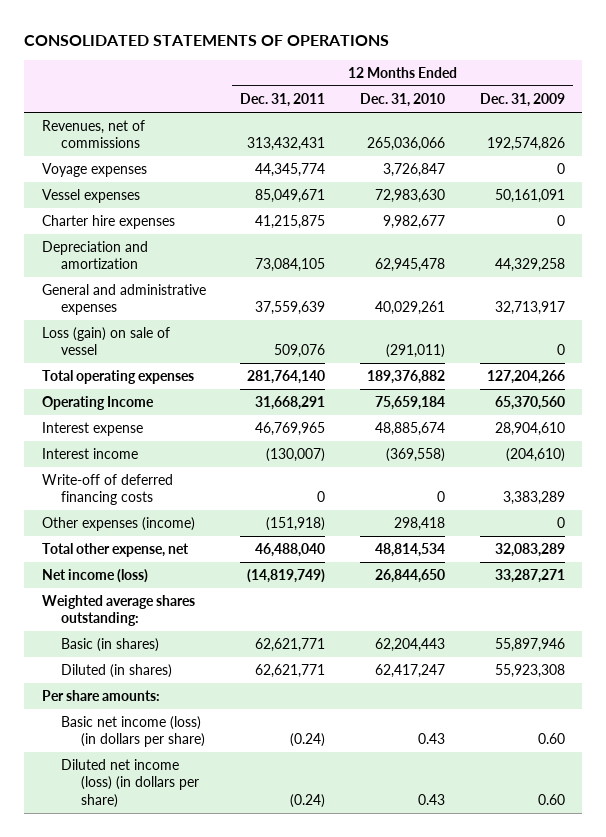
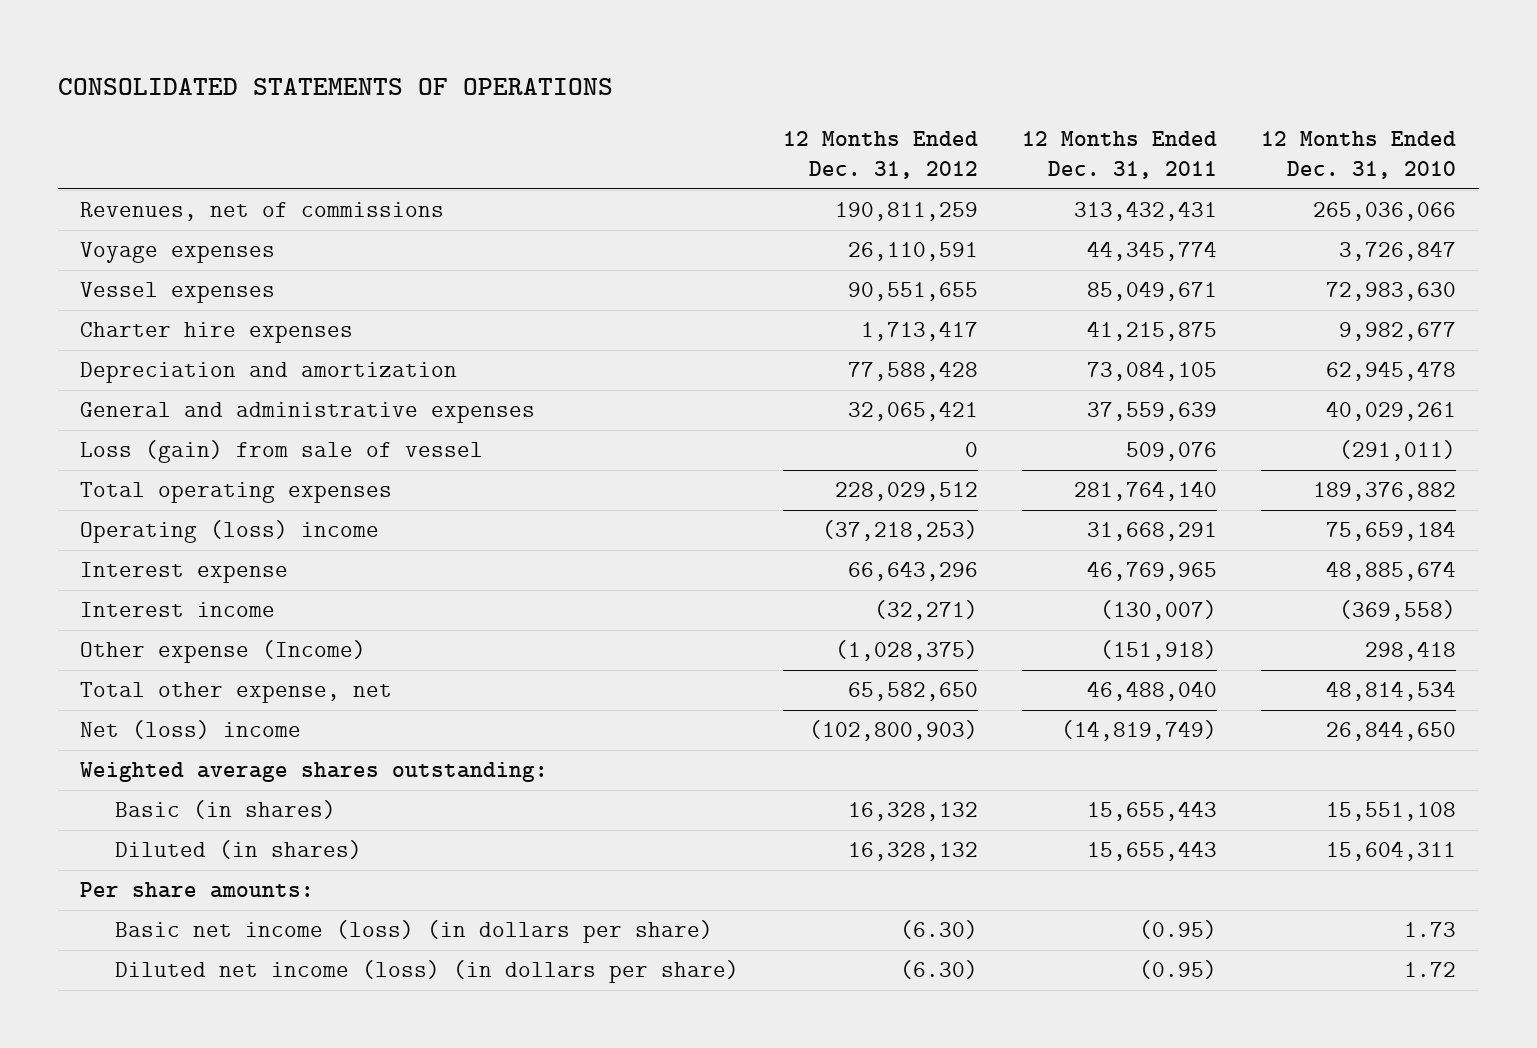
[479,93,565,108] Dec. 31, 2009 -> none
none -> [782,131,978,180] 12 Months Ended Dec. 31, 2012
[41,327,170,356] Loss (gain) on sale of vessel -> [80,440,484,464] Loss (gain) from sale of vessel
[41,396,154,411] Operating Income -> [80,520,380,544] Operating (loss) income
[41,474,173,506] Write-off of deferred financing costs -> none
[41,517,195,532] Other expenses (income) -> [80,640,367,664] Other expense (Income)
[41,569,148,584] Net income (loss) -> [80,720,302,740] Net (loss) income
[255,638,326,653] 62,621,771 -> [1087,801,1218,822] 15,655,443
[375,638,446,653] 62,204,443 -> [1326,802,1457,822] 15,551,108
[255,664,326,679] 62,621,771 -> [1087,841,1218,862] 15,655,443
[375,664,446,679] 62,417,247 -> [1326,841,1457,862] 15,604,311
[290,733,326,748] (0.24) -> [1139,920,1218,940] (0.95)
[418,733,446,745] 0.43 -> [1404,922,1457,938] 1.73
[290,793,326,808] (0.24) -> [1139,960,1218,980] (0.95)
[418,793,446,805] 0.43 -> [1404,962,1457,978] 1.72

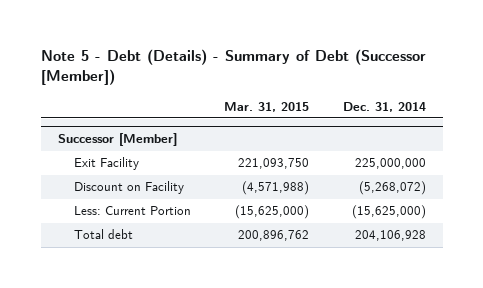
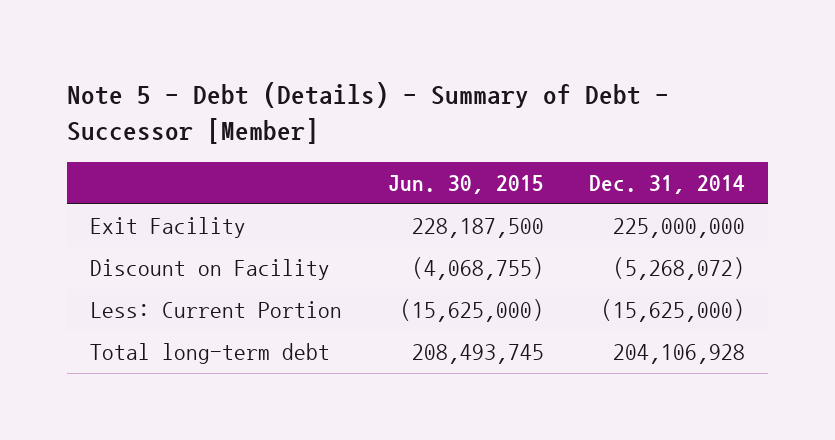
[40,48,426,86] Note 5 - Debt (Details) - Summary of Debt (Successor [Member]) -> [66,81,669,144] Note 5 - Debt (Details) - Summary of Debt - Successor [Member]
[224,101,310,112] Mar. 31, 2015 -> none
none -> [387,175,544,195] Jun. 30, 2015
[57,133,177,147] Successor [Member] -> none
[73,229,133,240] Total debt -> [89,343,330,365] Total long-term debt

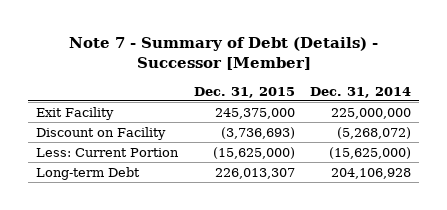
[66,81,669,144] Note 5 - Debt (Details) - Summary of Debt - Successor [Member] -> [68,36,378,70] Note 7 - Summary of Debt (Details) - Successor [Member]
[387,175,544,195] Jun. 30, 2015 -> none
none -> [193,86,295,98] Dec. 31, 2015
[89,343,330,365] Total long-term debt -> [35,166,140,180] Long-term Debt

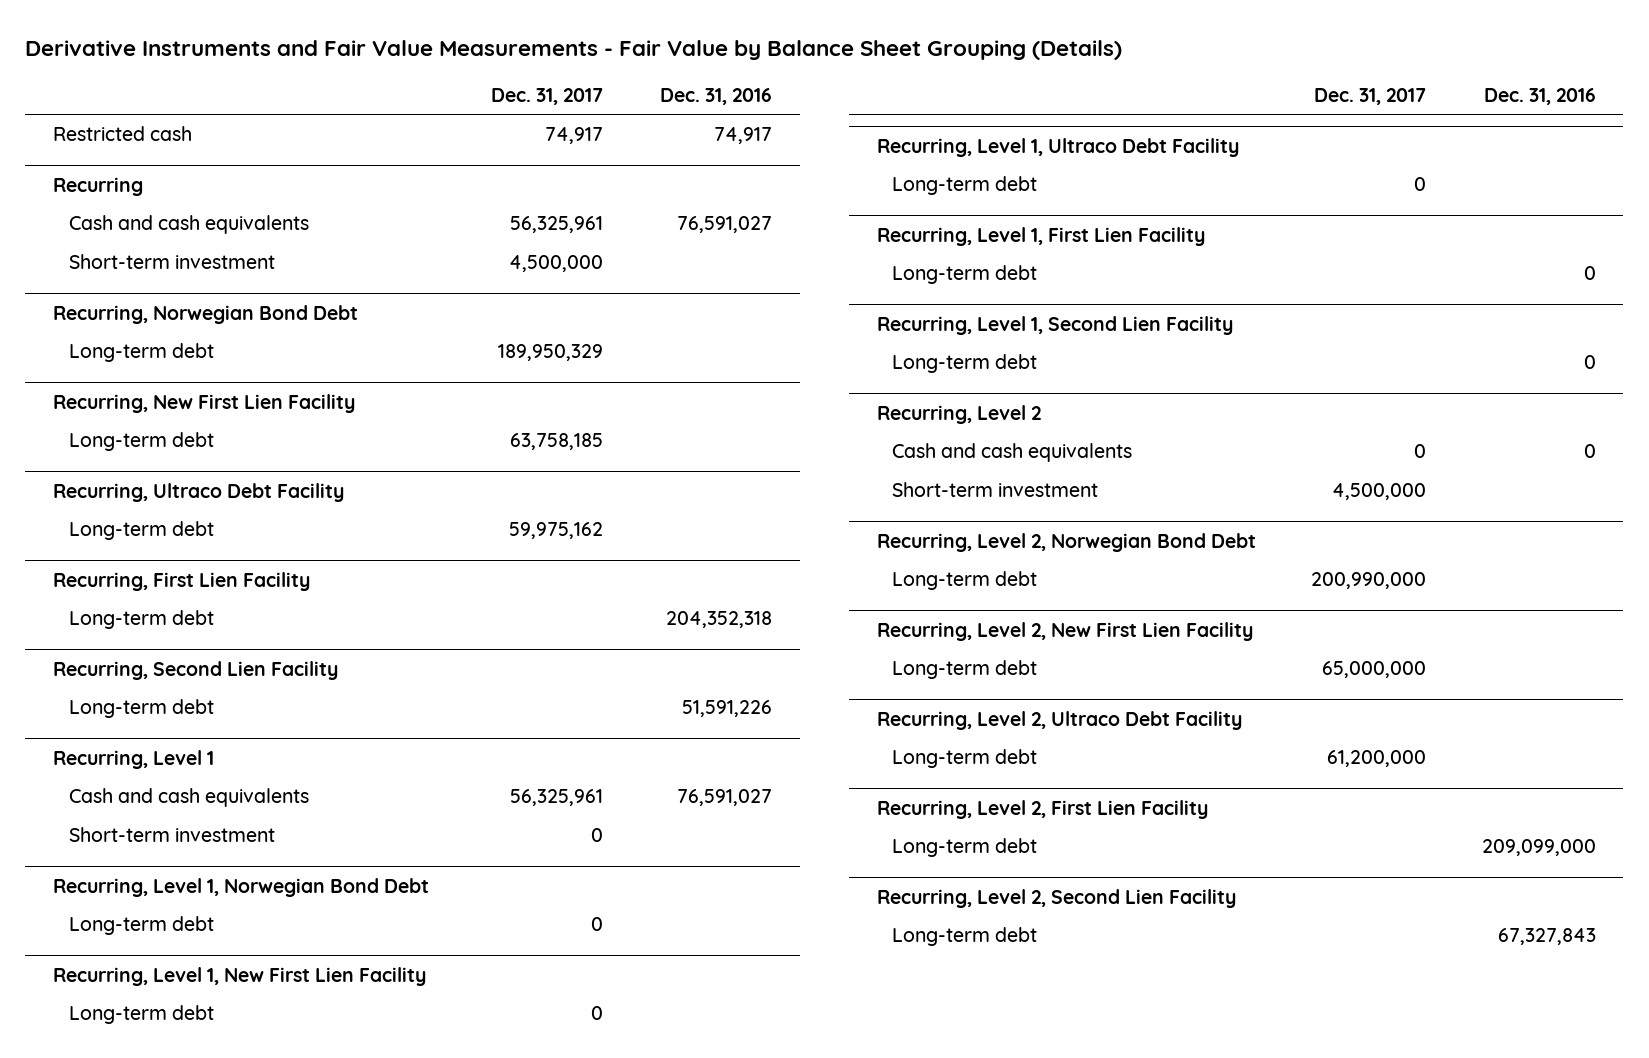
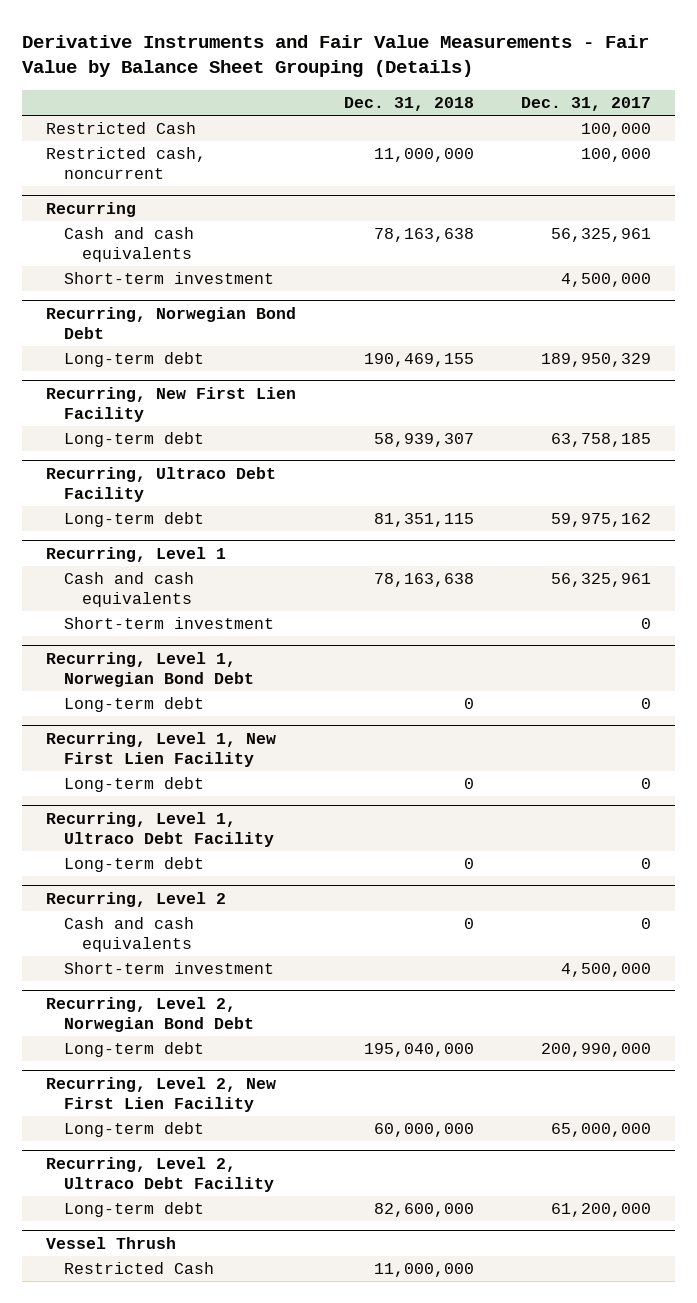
[660,87,773,105] Dec. 31, 2016 -> none
none -> [343,97,474,112] Dec. 31, 2018
[53,126,193,142] Restricted cash -> [45,122,196,135] Restricted Cash
[544,127,603,145] 74,917 -> [581,123,652,138] 100,000
none -> [45,147,206,179] Restricted cash, noncurrent
[53,571,311,591] Recurring, First Lien Facility -> none
[68,610,214,630] Long-term debt -> none
[53,660,339,680] Recurring, Second Lien Facility -> none
[68,699,214,719] Long-term debt -> none
[876,226,1205,246] Recurring, Level 1, First Lien Facility -> none
[892,265,1038,285] Long-term debt -> none
[876,315,1233,335] Recurring, Level 1, Second Lien Facility -> none
[892,354,1038,374] Long-term debt -> none
[876,799,1208,819] Recurring, Level 2, First Lien Facility -> none
[892,838,1038,858] Long-term debt -> none
[876,888,1236,908] Recurring, Level 2, Second Lien Facility -> none
[892,927,1038,947] Long-term debt -> none
none -> [45,1236,176,1249] Vessel Thrush
none -> [63,1262,214,1275] Restricted Cash

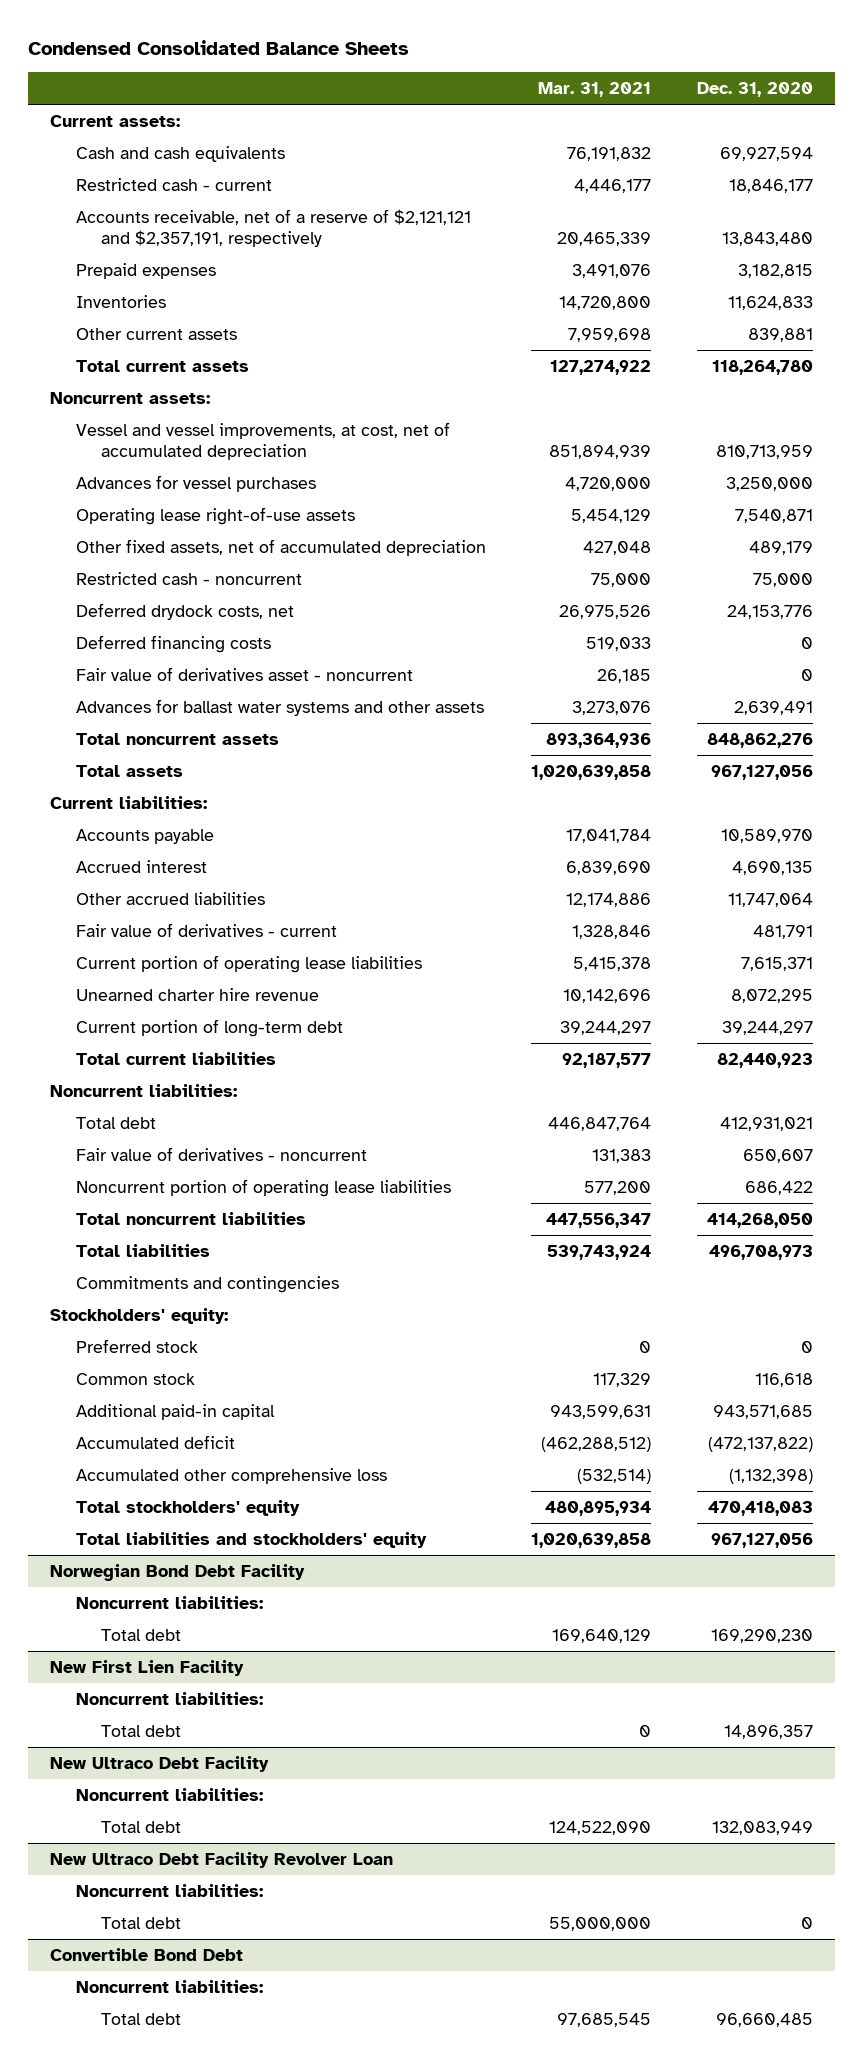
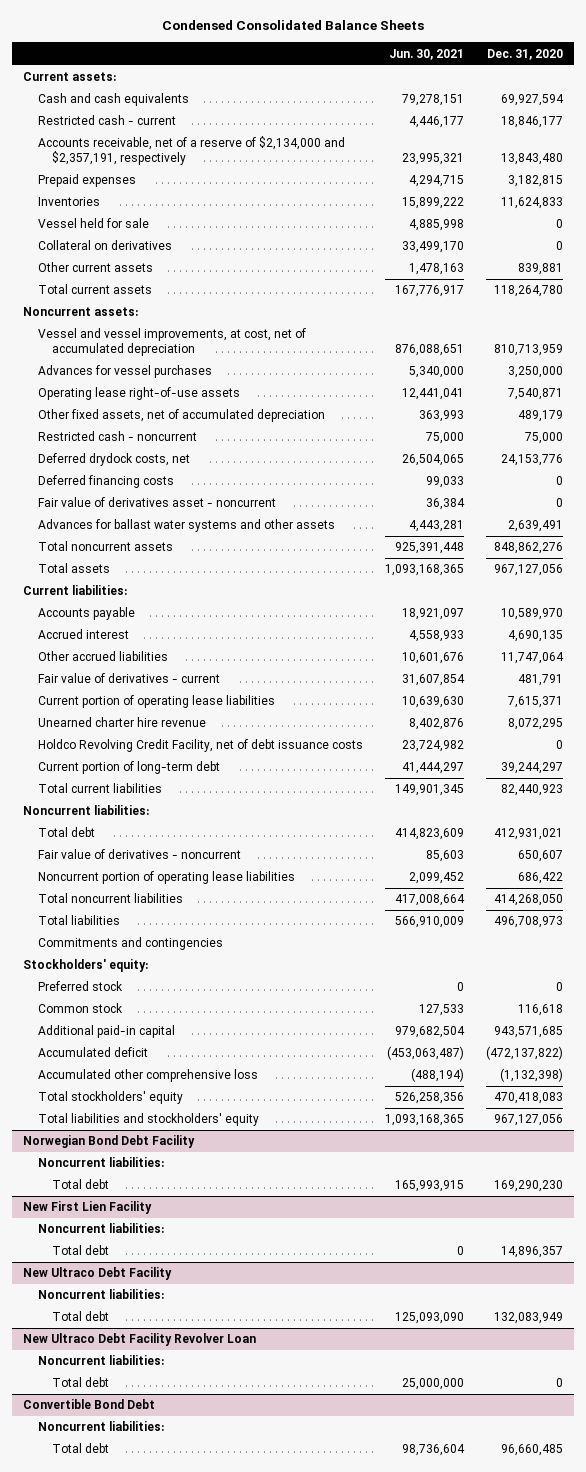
[538,82,652,98] Mar. 31, 2021 -> none
none -> [388,48,464,60] Jun. 30, 2021
[75,208,471,247] Accounts receivable, net of a reserve of $2,121,121 and $2,357,191, respectively -> [37,136,345,166] Accounts receivable, net of a reserve of $2,134,000 and $2,357,191, respectively
none -> [37,218,149,229] Vessel held for sale
none -> [37,240,172,251] Collateral on derivatives
none -> [37,739,363,753] Holdco Revolving Credit Facility, net of debt issuance costs

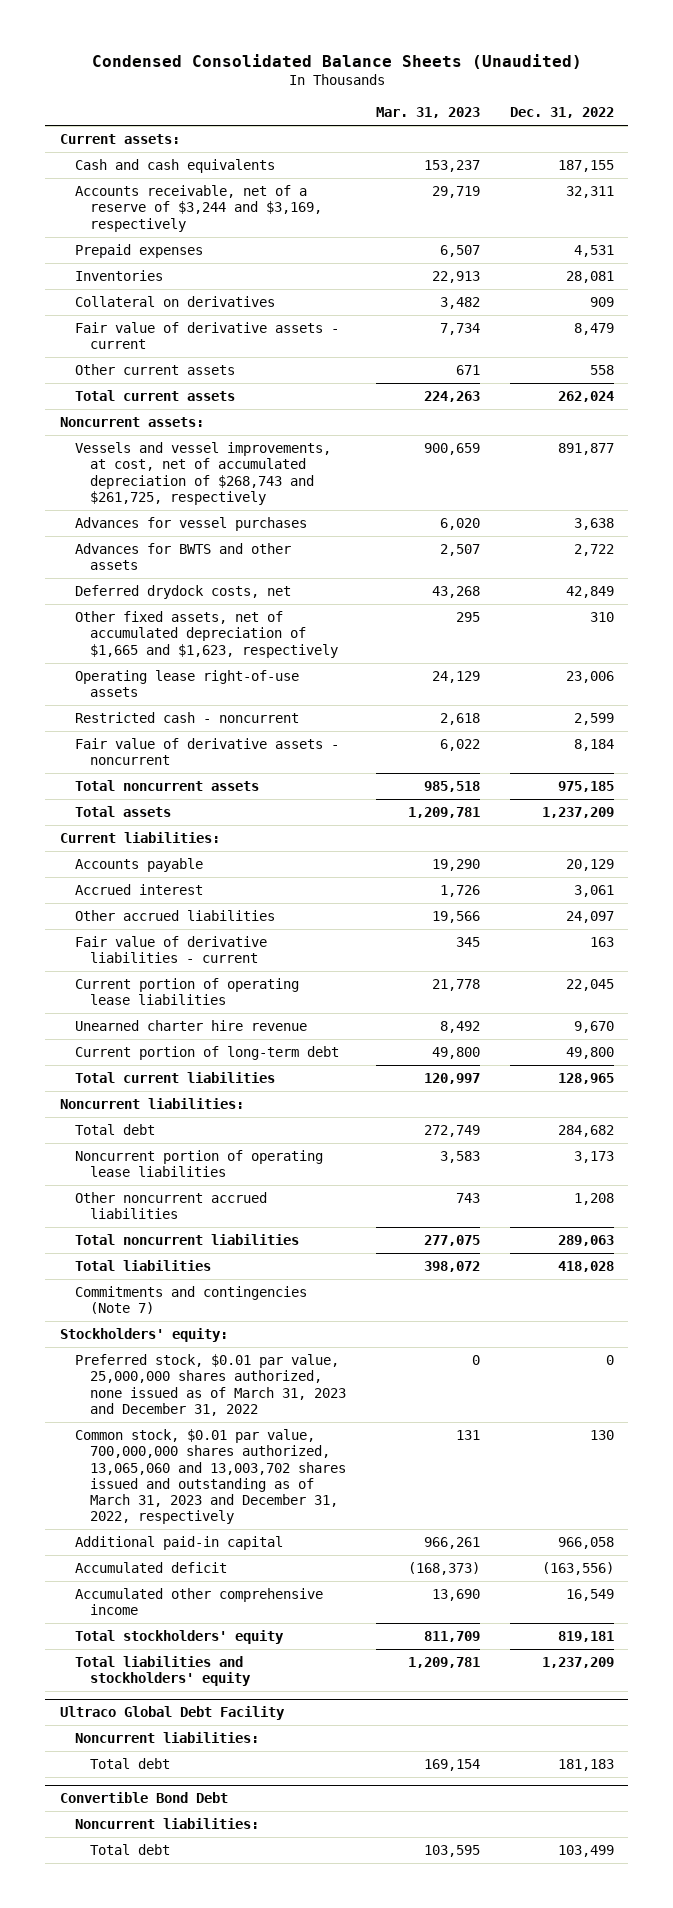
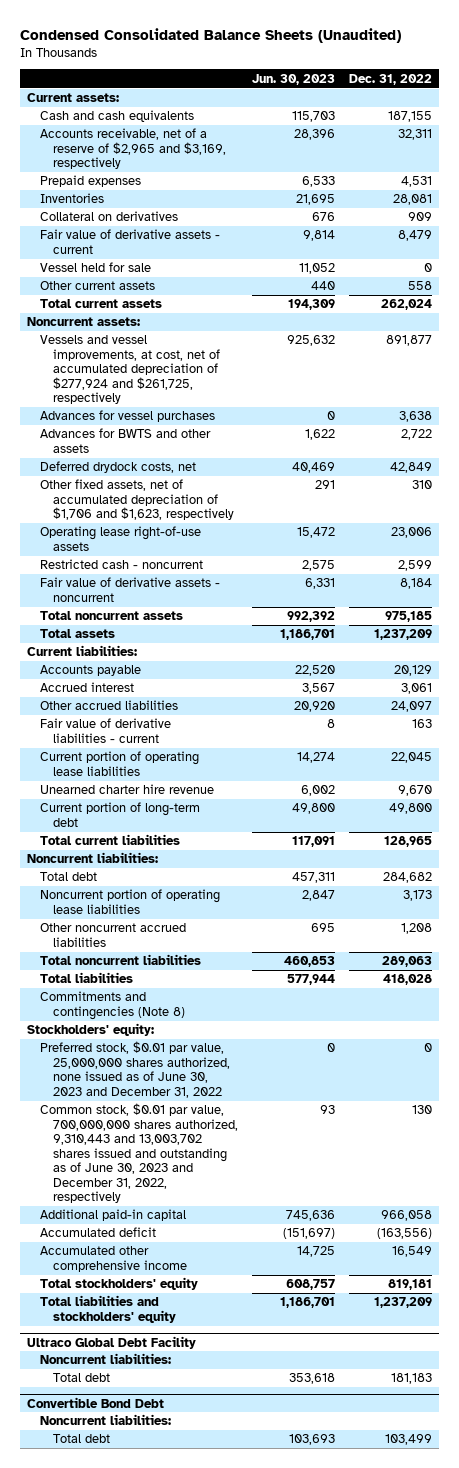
[375,107,480,119] Mar. 31, 2023 -> none
none -> [252,73,336,85] Jun. 30, 2023
[74,185,323,232] Accounts receivable, net of a reserve of $3,244 and $3,169, respectively -> [40,128,227,170] Accounts receivable, net of a reserve of $2,965 and $3,169, respectively
none -> [40,262,152,273] Vessel held for sale
[74,442,331,505] Vessels and vessel improvements, at cost, net of accumulated depreciation of $268,743 and $261,725, respectively -> [40,335,221,405] Vessels and vessel improvements, at cost, net of accumulated depreciation of $277,924 and $261,725, respectively
[74,611,339,658] Other fixed assets, net of accumulated depreciation of $1,665 and $1,623, respectively -> [40,479,235,521] Other fixed assets, net of accumulated depreciation of $1,706 and $1,623, respectively
[74,1286,307,1315] Commitments and contingencies (Note 7) -> [40,991,186,1020] Commitments and contingencies (Note 8)
[74,1354,347,1416] Preferred stock, $0.01 par value, 25,000,000 shares authorized, none issued as of March 31, 2023 and December 31, 2022 -> [40,1041,231,1098] Preferred stock, $0.01 par value, 25,000,000 shares authorized, none issued as of June 30, 2023 and December 31, 2022
[74,1429,347,1525] Common stock, $0.01 par value, 700,000,000 shares authorized, 13,065,060 and 13,003,702 shares issued and outstanding as of March 31, 2023 and December 31, 2022, respectively -> [40,1103,239,1204] Common stock, $0.01 par value, 700,000,000 shares authorized, 9,310,443 and 13,003,702 shares issued and outstanding as of June 30, 2023 and December 31, 2022, respectively

